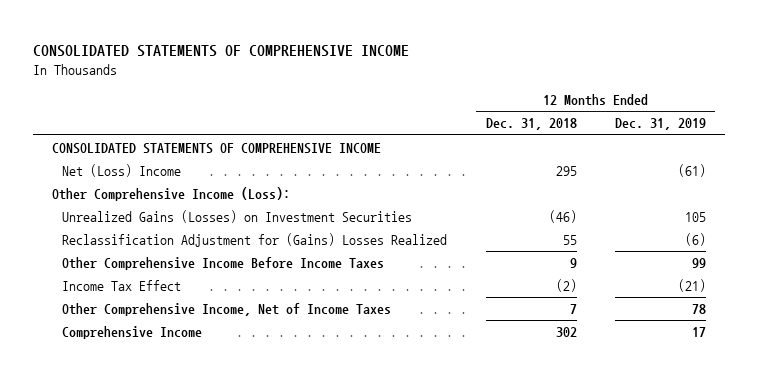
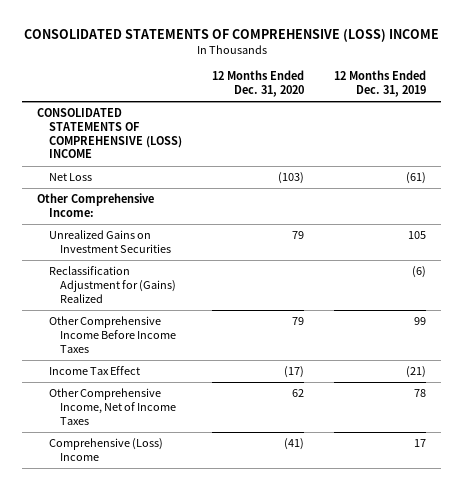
[33,44,410,57] CONSOLIDATED STATEMENTS OF COMPREHENSIVE INCOME -> [23,29,439,43] CONSOLIDATED STATEMENTS OF COMPREHENSIVE (LOSS) INCOME
[485,118,577,131] Dec. 31, 2018 -> none
none -> [211,70,304,97] 12 Months Ended Dec. 31, 2020
[52,143,382,155] CONSOLIDATED STATEMENTS OF COMPREHENSIVE INCOME -> [37,108,182,159] CONSOLIDATED STATEMENTS OF COMPREHENSIVE (LOSS) INCOME
[62,164,182,178] Net (Loss) Income -> [48,173,92,182] Net Loss
[52,187,291,202] Other Comprehensive Income (Loss): -> [37,193,155,217] Other Comprehensive Income:
[62,210,413,224] Unrealized Gains (Losses) on Investment Securities -> [48,230,172,253] Unrealized Gains on Investment Securities
[62,233,448,248] Reclassification Adjustment for (Gains) Losses Realized -> [48,266,177,303] Reclassification Adjustment for (Gains) Realized
[62,326,203,340] Comprehensive Income -> [48,438,163,461] Comprehensive (Loss) Income

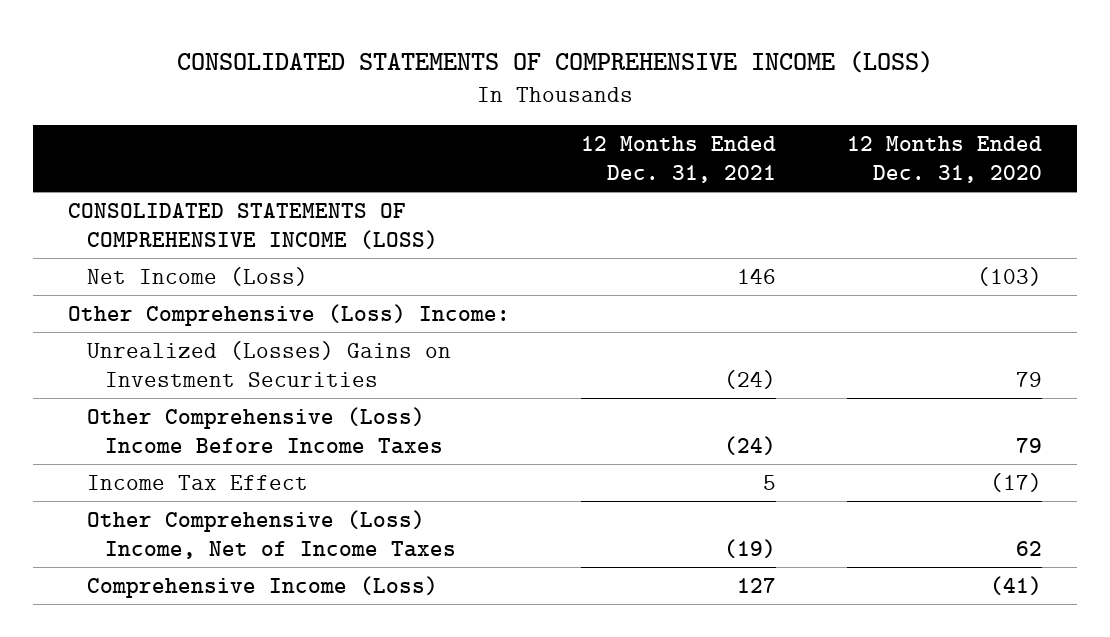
[23,29,439,43] CONSOLIDATED STATEMENTS OF COMPREHENSIVE (LOSS) INCOME -> [177,50,934,73] CONSOLIDATED STATEMENTS OF COMPREHENSIVE INCOME (LOSS)
[333,70,426,97] 12 Months Ended Dec. 31, 2019 -> none
none -> [581,135,777,184] 12 Months Ended Dec. 31, 2021
[48,266,177,303] Reclassification Adjustment for (Gains) Realized -> none
[37,108,182,159] CONSOLIDATED STATEMENTS OF COMPREHENSIVE (LOSS) INCOME -> [68,202,438,250] CONSOLIDATED STATEMENTS OF COMPREHENSIVE INCOME (LOSS)
[48,173,92,182] Net Loss -> [86,266,308,286] Net Income (Loss)
[37,193,155,217] Other Comprehensive Income: -> [68,303,511,326] Other Comprehensive (Loss) Income:
[48,230,172,253] Unrealized Gains on Investment Securities -> [86,340,451,388] Unrealized (Losses) Gains on Investment Securities
[48,316,177,353] Other Comprehensive Income Before Income Taxes -> [86,406,444,455] Other Comprehensive (Loss) Income Before Income Taxes
[48,388,177,425] Other Comprehensive Income, Net of Income Taxes -> [86,509,457,560] Other Comprehensive (Loss) Income, Net of Income Taxes
[48,438,163,461] Comprehensive (Loss) Income -> [86,575,438,598] Comprehensive Income (Loss)

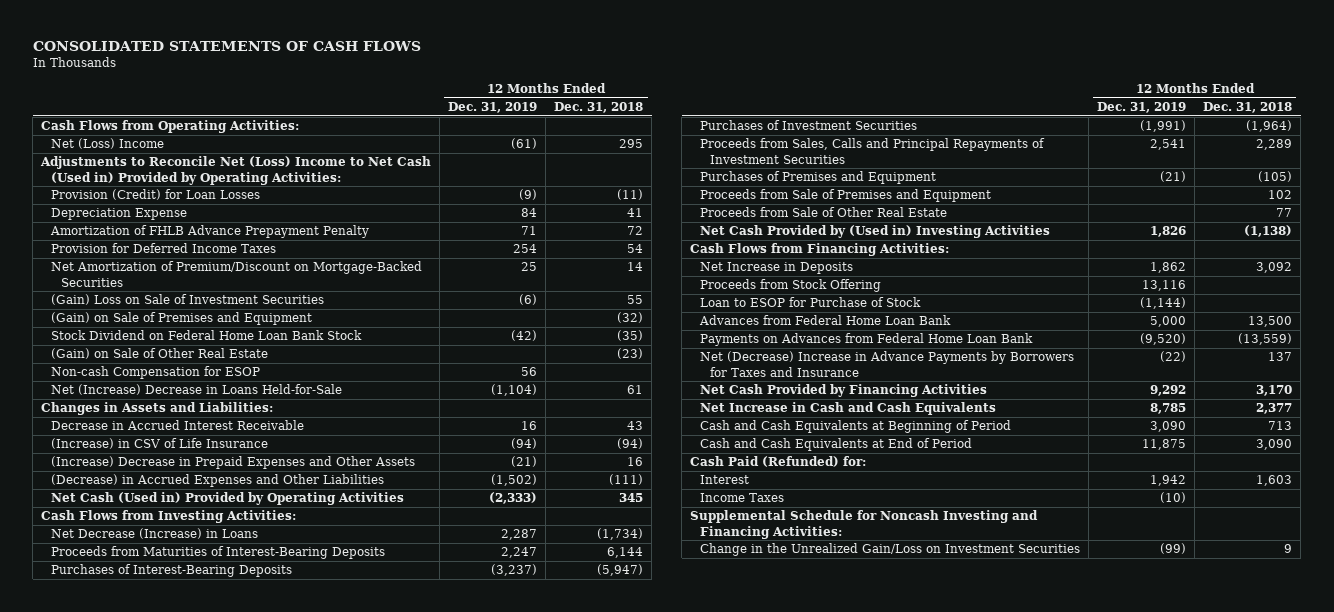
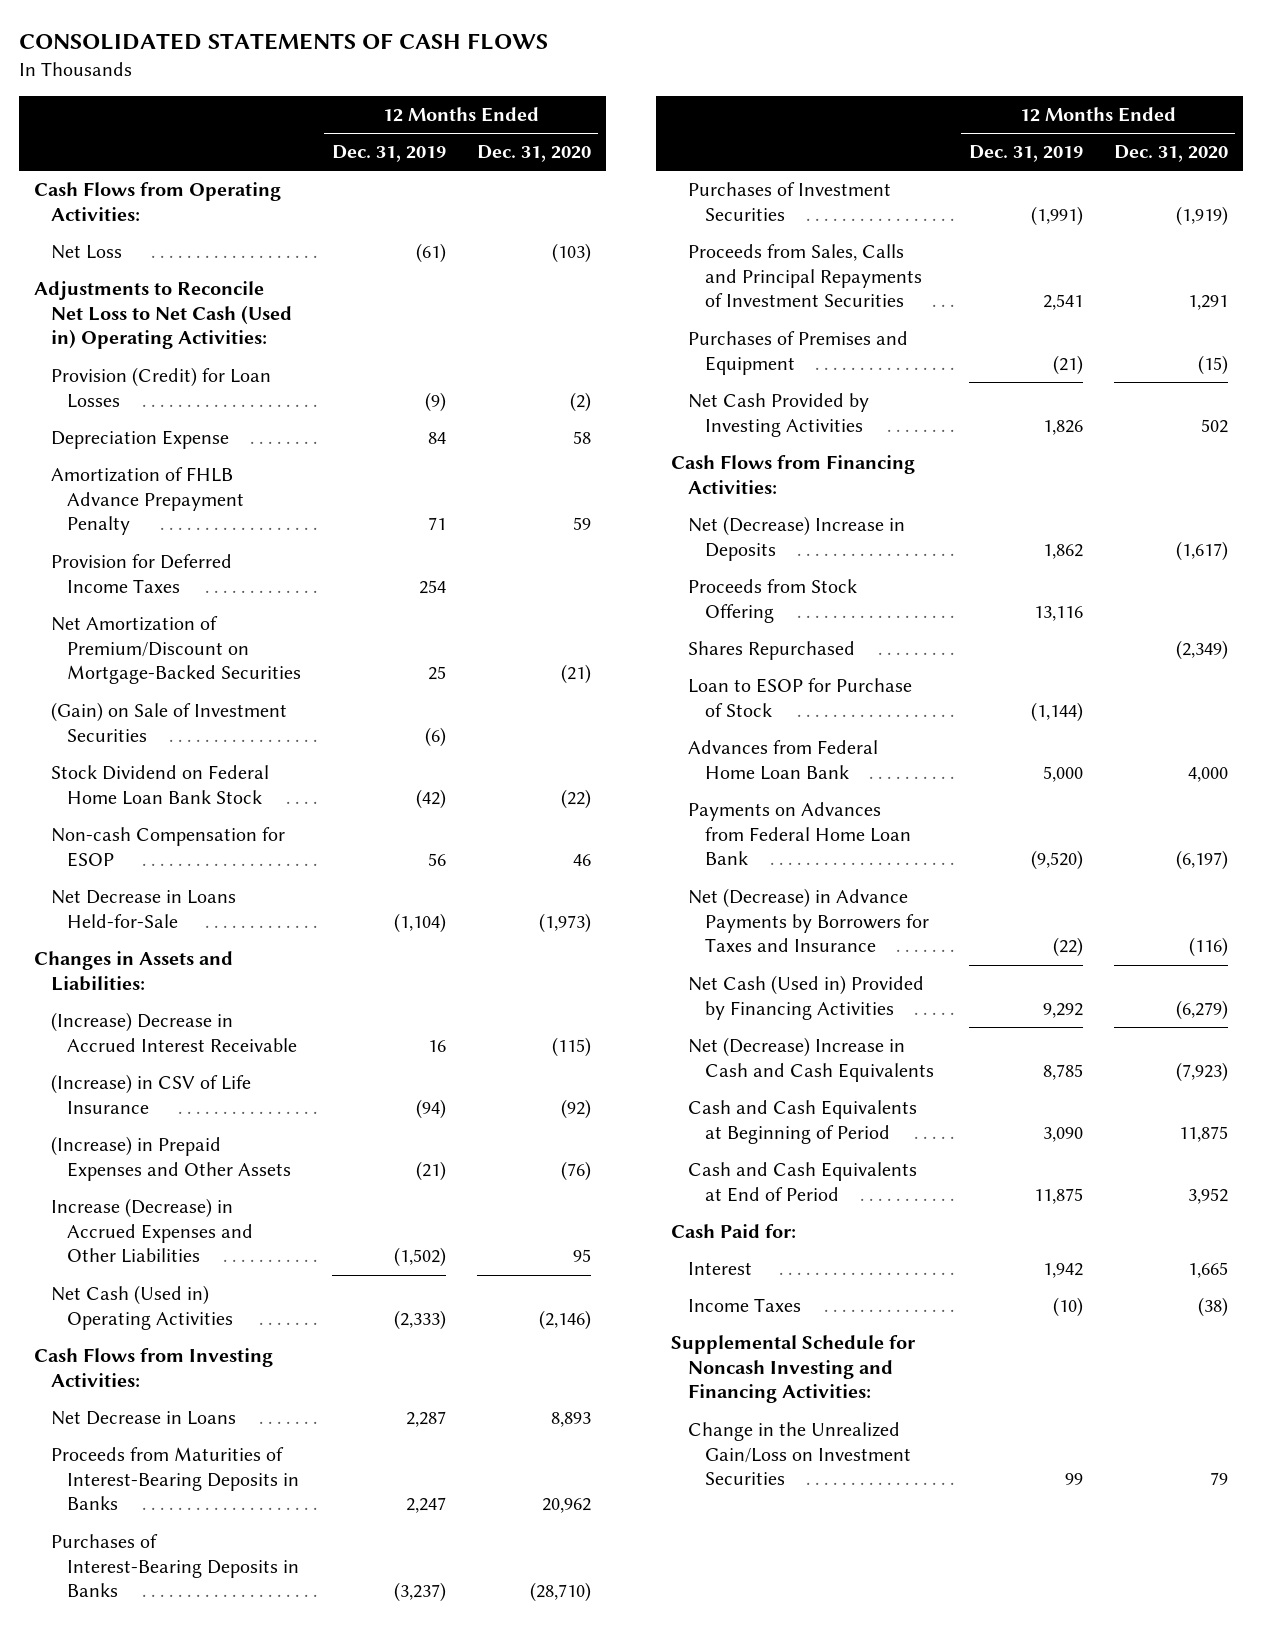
[554,101,644,113] Dec. 31, 2018 -> none
none -> [476,145,591,163] Dec. 31, 2020
[51,138,165,150] Net (Loss) Income -> [50,245,122,260] Net Loss
[40,156,432,185] Adjustments to Reconcile Net (Loss) Income to Net Cash (Used in) Provided by Operating Activities: -> [33,281,292,350] Adjustments to Reconcile Net Loss to Net Cash (Used in) Operating Activities:
[51,312,313,326] (Gain) on Sale of Premises and Equipment -> none
[51,294,325,306] (Gain) Loss on Sale of Investment Securities -> [50,702,287,742] (Gain) on Sale of Investment Securities
[51,348,269,360] (Gain) on Sale of Other Real Estate -> none
[51,384,343,396] Net (Increase) Decrease in Loans Held-for-Sale -> [50,890,236,928] Net Decrease in Loans Held-for-Sale
[51,420,305,431] Decrease in Accrued Interest Receivable -> [50,1012,298,1052] (Increase) Decrease in Accrued Interest Receivable
[51,456,416,470] (Increase) Decrease in Prepaid Expenses and Other Assets -> [50,1136,292,1181] (Increase) in Prepaid Expenses and Other Assets
[51,474,385,488] (Decrease) in Accrued Expenses and Other Liabilities -> [50,1198,254,1264] Increase (Decrease) in Accrued Expenses and Other Liabilities
[51,492,405,506] Net Cash (Used in) Provided by Operating Activities -> [50,1285,234,1330] Net Cash (Used in) Operating Activities
[51,528,259,540] Net Decrease (Increase) in Loans -> [50,1411,236,1426] Net Decrease in Loans
[51,546,386,560] Proceeds from Maturities of Interest-Bearing Deposits -> [50,1447,300,1511] Proceeds from Maturities of Interest-Bearing Deposits in Banks
[51,564,293,578] Purchases of Interest-Bearing Deposits -> [50,1534,300,1598] Purchases of Interest-Bearing Deposits in Banks
[699,189,991,203] Proceeds from Sale of Premises and Equipment -> none
[699,207,947,218] Proceeds from Sale of Other Real Estate -> none
[699,225,1050,239] Net Cash Provided by (Used in) Investing Activities -> [687,393,869,437] Net Cash Provided by Investing Activities
[699,262,853,275] Net Increase in Deposits -> [687,516,905,561] Net (Decrease) Increase in Deposits
none -> [687,641,855,661] Shares Repurchased
[699,351,1074,377] Net (Decrease) Increase in Advance Payments by Borrowers for Taxes and Insurance -> [687,888,929,953] Net (Decrease) in Advance Payments by Borrowers for Taxes and Insurance
[699,384,987,398] Net Cash Provided by Financing Activities -> [687,975,924,1020] Net Cash (Used in) Provided by Financing Activities
[699,402,996,416] Net Increase in Cash and Cash Equivalents -> [687,1037,934,1082] Net (Decrease) Increase in Cash and Cash Equivalents
[690,456,867,468] Cash Paid (Refunded) for: -> [670,1224,796,1239] Cash Paid for:
[1160,543,1187,555] (99) -> [1065,1473,1084,1486] 99

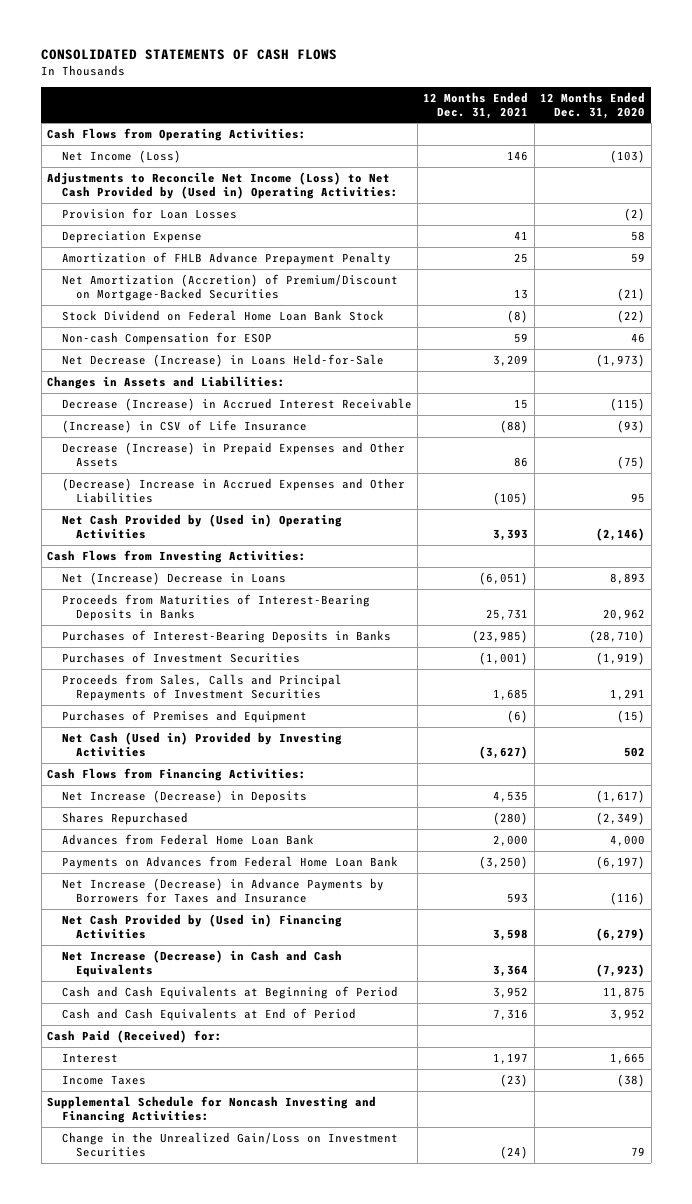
[332,145,447,163] Dec. 31, 2019 -> none
none -> [423,91,529,119] 12 Months Ended Dec. 31, 2021
[50,245,122,260] Net Loss -> [61,149,181,163] Net Income (Loss)
[33,281,292,350] Adjustments to Reconcile Net Loss to Net Cash (Used in) Operating Activities: -> [46,171,398,199] Adjustments to Reconcile Net Income (Loss) to Net Cash Provided by (Used in) Operating Activities:
[50,367,271,408] Provision (Credit) for Loan Losses -> [61,207,237,219] Provision for Loan Losses
[50,554,232,593] Provision for Deferred Income Taxes -> none
[50,702,287,742] (Gain) on Sale of Investment Securities -> none
[50,616,302,685] Net Amortization of Premium/Discount on Mortgage-Backed Securities -> [61,273,398,301] Net Amortization (Accretion) of Premium/Discount on Mortgage-Backed Securities
[50,890,236,928] Net Decrease in Loans Held-for-Sale -> [61,353,384,367] Net Decrease (Increase) in Loans Held-for-Sale
[50,1012,298,1052] (Increase) Decrease in Accrued Interest Receivable -> [61,397,412,411] Decrease (Increase) in Accrued Interest Receivable
[560,1098,591,1119] (92) -> [617,419,646,433] (93)
[50,1136,292,1181] (Increase) in Prepaid Expenses and Other Assets -> [61,441,405,467] Decrease (Increase) in Prepaid Expenses and Other Assets
[560,1160,591,1181] (76) -> [617,455,646,469] (75)
[50,1198,254,1264] Increase (Decrease) in Accrued Expenses and Other Liabilities -> [61,477,405,503] (Decrease) Increase in Accrued Expenses and Other Liabilities
[50,1285,234,1330] Net Cash (Used in) Operating Activities -> [61,513,342,539] Net Cash Provided by (Used in) Operating Activities
[50,1411,236,1426] Net Decrease in Loans -> [61,571,286,585] Net (Increase) Decrease in Loans
[687,393,869,437] Net Cash Provided by Investing Activities -> [61,731,342,757] Net Cash (Used in) Provided by Investing Activities
[687,579,857,623] Proceeds from Stock Offering -> none
[687,516,905,561] Net (Decrease) Increase in Deposits -> [61,789,307,803] Net Increase (Decrease) in Deposits
[687,678,912,717] Loan to ESOP for Purchase of Stock -> none
[687,888,929,953] Net (Decrease) in Advance Payments by Borrowers for Taxes and Insurance -> [61,877,384,903] Net Increase (Decrease) in Advance Payments by Borrowers for Taxes and Insurance
[687,975,924,1020] Net Cash (Used in) Provided by Financing Activities -> [61,913,342,939] Net Cash Provided by (Used in) Financing Activities
[687,1037,934,1082] Net (Decrease) Increase in Cash and Cash Equivalents -> [61,949,342,977] Net Increase (Decrease) in Cash and Cash Equivalents
[670,1224,796,1239] Cash Paid for: -> [46,1029,222,1043] Cash Paid (Received) for:

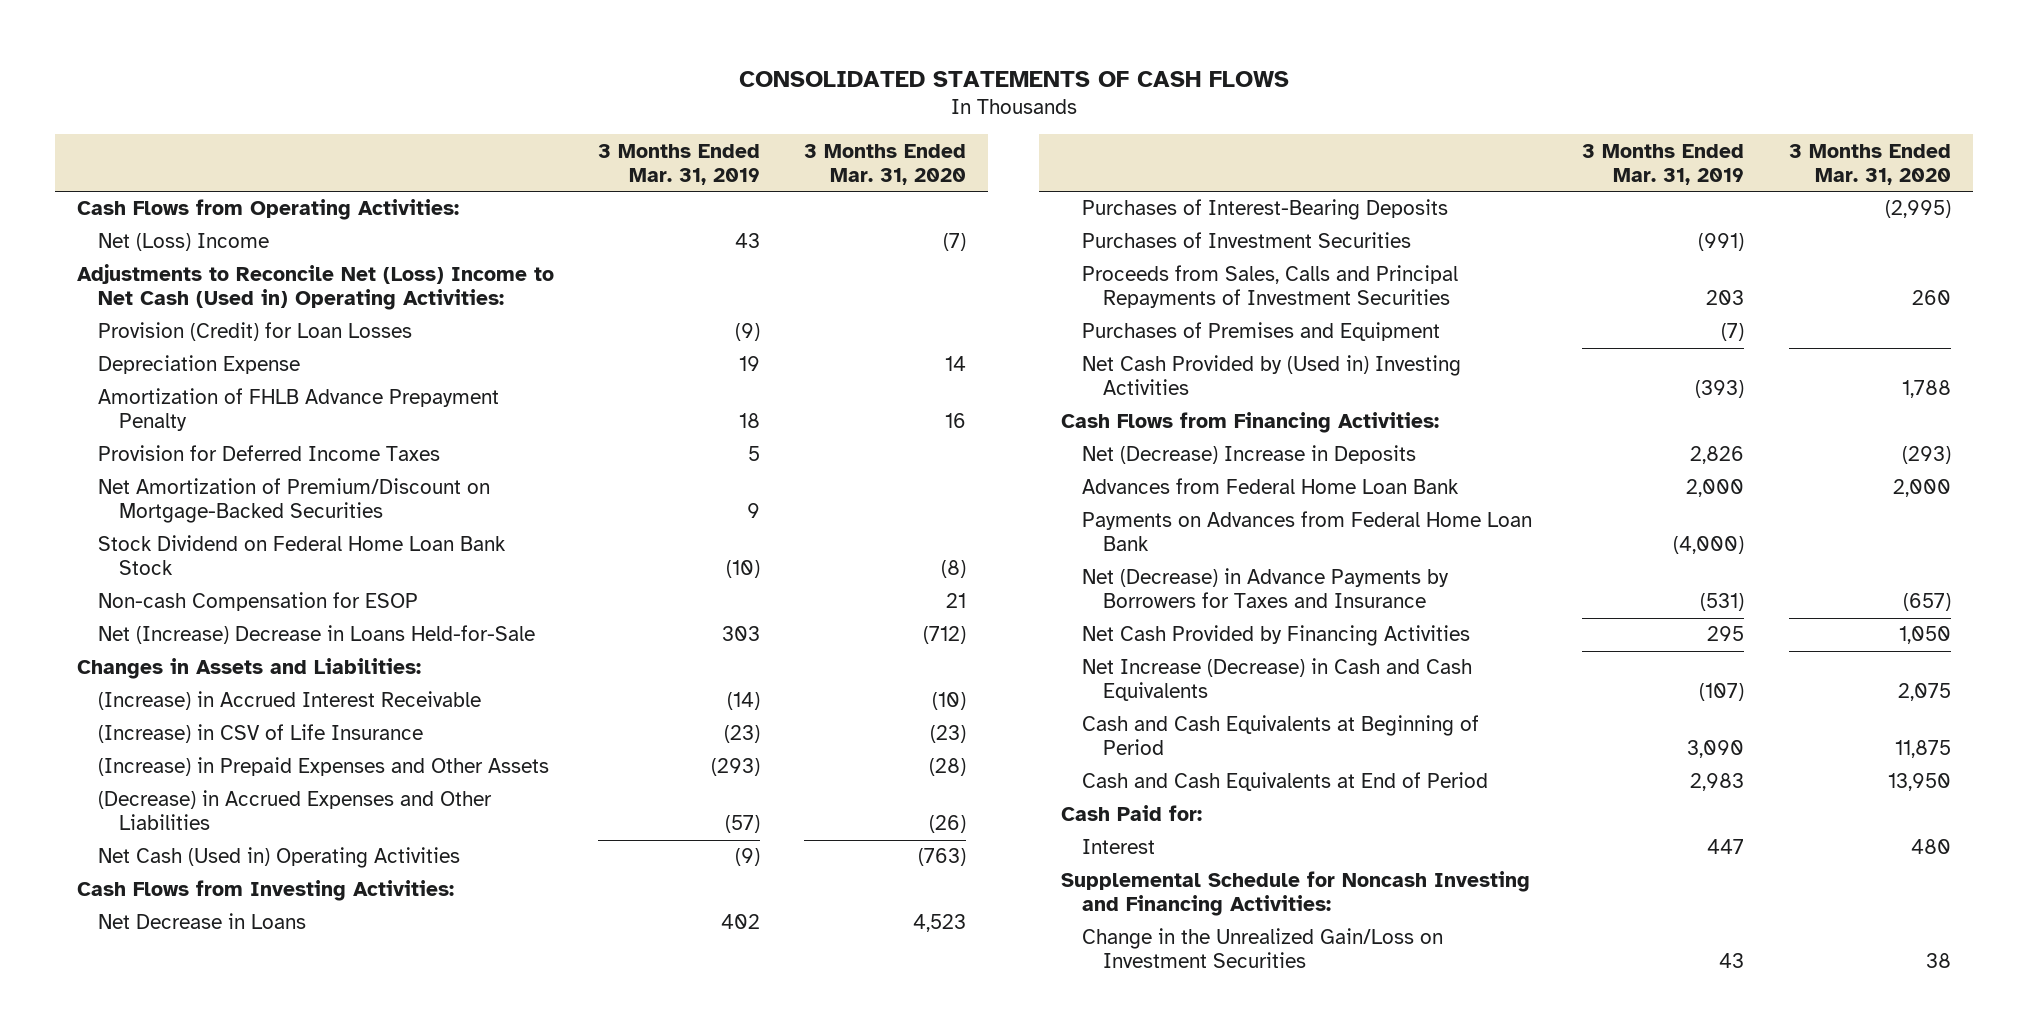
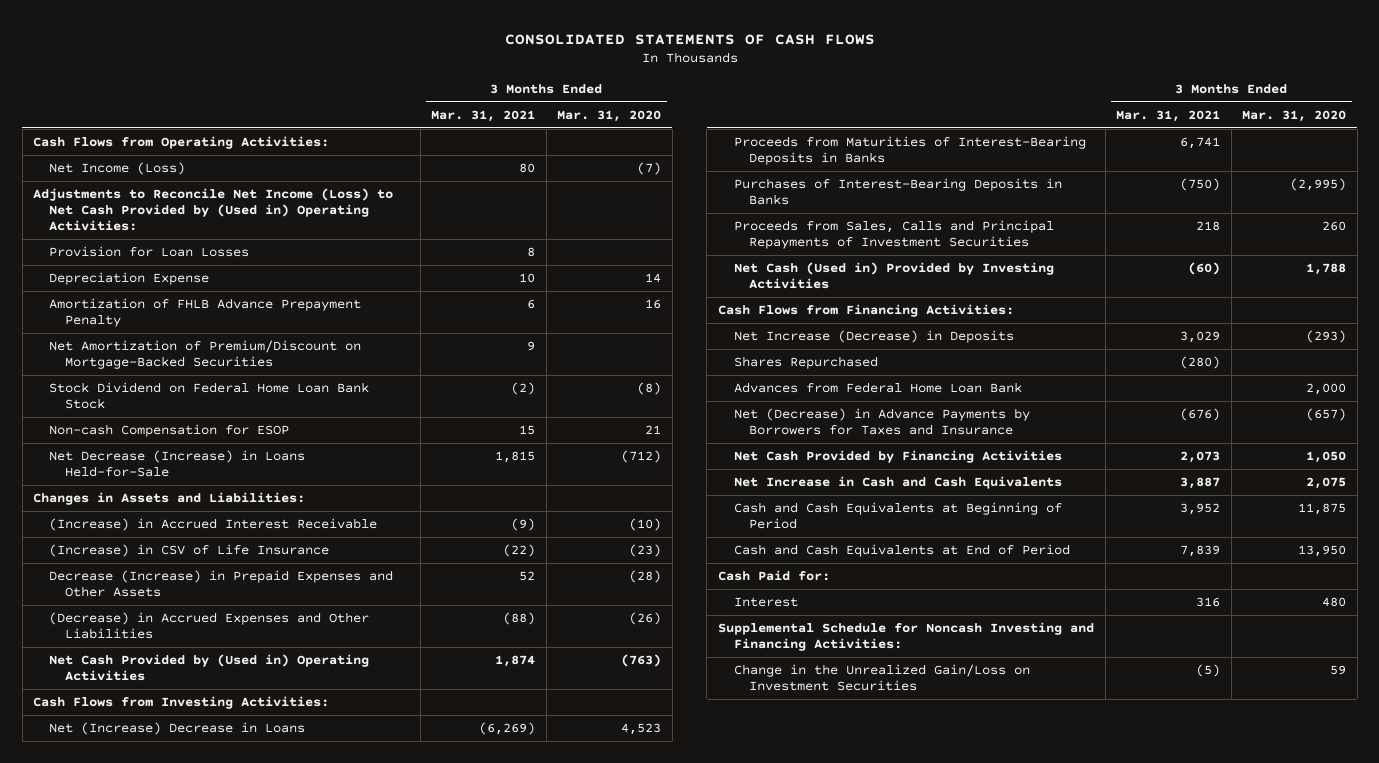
[598,143,761,185] 3 Months Ended Mar. 31, 2019 -> none
none -> [431,109,536,122] Mar. 31, 2021
[98,233,270,252] Net (Loss) Income -> [48,161,185,175] Net Income (Loss)
[76,264,554,311] Adjustments to Reconcile Net (Loss) Income to Net Cash (Used in) Operating Activities: -> [33,187,394,232] Adjustments to Reconcile Net Income (Loss) to Net Cash Provided by (Used in) Operating Activities:
[98,322,413,342] Provision (Credit) for Loan Losses -> [48,245,249,257] Provision for Loan Losses
[98,445,441,462] Provision for Deferred Income Taxes -> none
[98,625,536,645] Net (Increase) Decrease in Loans Held-for-Sale -> [48,449,305,478] Net Decrease (Increase) in Loans Held-for-Sale
[98,757,550,777] (Increase) in Prepaid Expenses and Other Assets -> [48,569,393,598] Decrease (Increase) in Prepaid Expenses and Other Assets
[98,847,461,869] Net Cash (Used in) Operating Activities -> [48,653,369,682] Net Cash Provided by (Used in) Operating Activities
[1082,232,1412,249] Purchases of Investment Securities -> none
[98,913,307,930] Net Decrease in Loans -> [48,721,305,735] Net (Increase) Decrease in Loans
none -> [733,135,1086,166] Proceeds from Maturities of Interest-Bearing Deposits in Banks
[1082,199,1449,221] Purchases of Interest-Bearing Deposits -> [733,177,1062,206] Purchases of Interest-Bearing Deposits in Banks
[1082,322,1441,342] Purchases of Premises and Equipment -> none
[1082,355,1462,396] Net Cash Provided by (Used in) Investing Activities -> [733,261,1054,290] Net Cash (Used in) Provided by Investing Activities
[1082,445,1417,465] Net (Decrease) Increase in Deposits -> [733,329,1014,343] Net Increase (Decrease) in Deposits
none -> [733,355,878,369] Shares Repurchased
[1082,511,1533,552] Payments on Advances from Federal Home Loan Bank -> none
[1082,658,1473,702] Net Increase (Decrease) in Cash and Cash Equivalents -> [733,475,1062,489] Net Increase in Cash and Cash Equivalents
[1925,953,1951,969] 38 -> [1330,664,1347,675] 59

